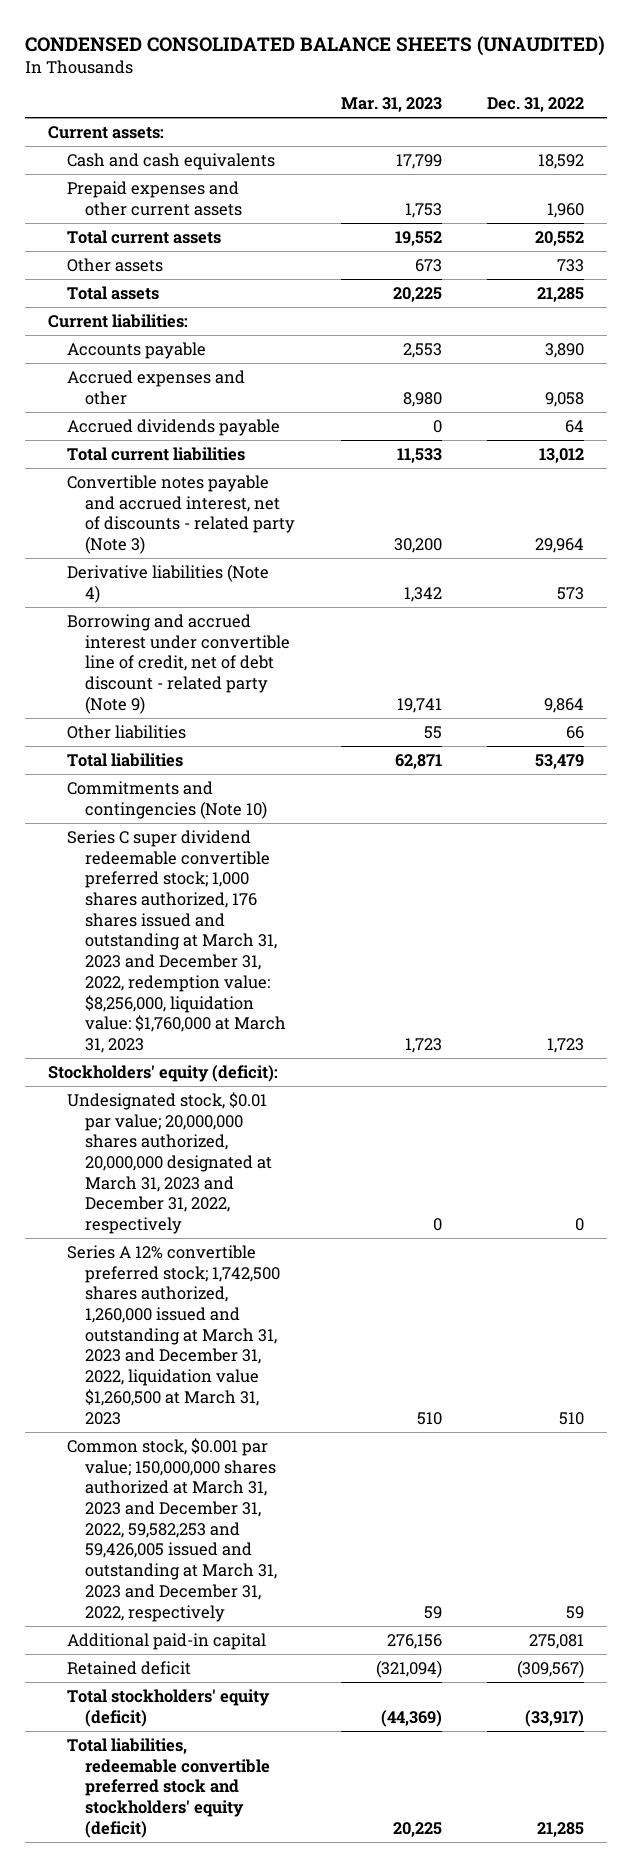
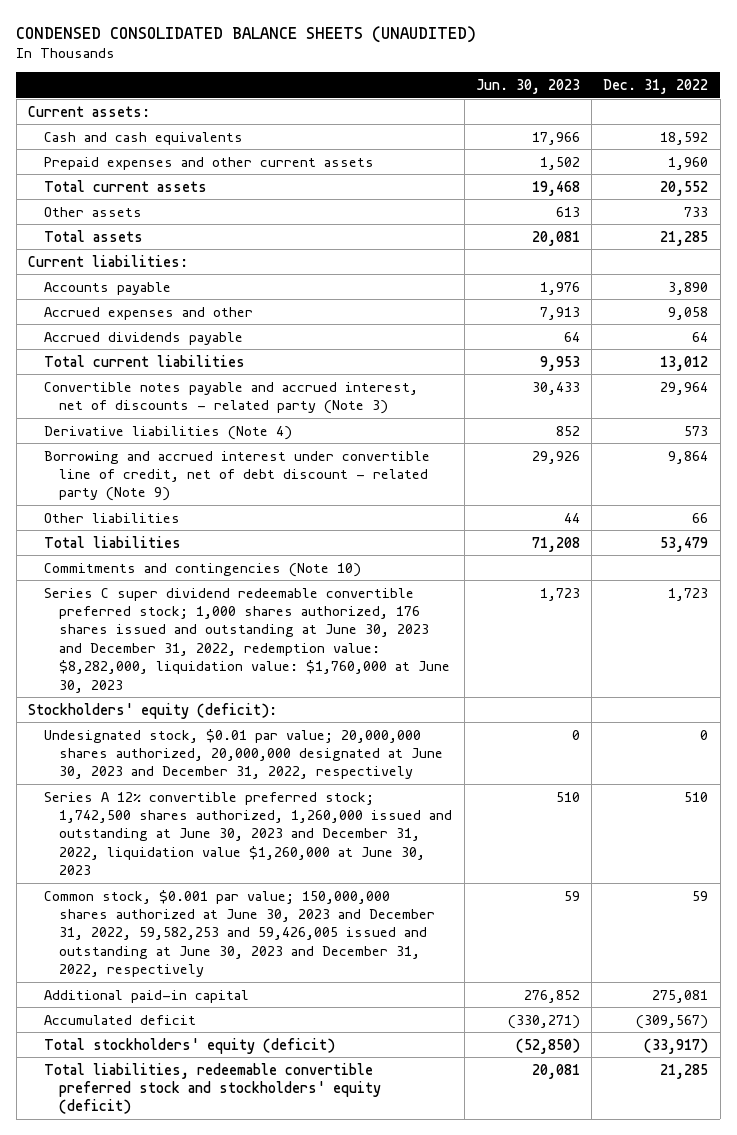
[340,97,442,113] Mar. 31, 2023 -> none
none -> [475,78,580,94] Jun. 30, 2023
[66,830,286,1053] Series C super dividend redeemable convertible preferred stock; 1,000 shares authorized, 176 shares issued and outstanding at March 31, 2023 and December 31, 2022, redemption value: $8,256,000, liquidation value: $1,760,000 at March 31, 2023 -> [43,587,451,693] Series C super dividend redeemable convertible preferred stock; 1,000 shares authorized, 176 shares issued and outstanding at June 30, 2023 and December 31, 2022, redemption value: $8,282,000, liquidation value: $1,760,000 at June 30, 2023
[66,1092,272,1235] Undesignated stock, $0.01 par value; 20,000,000 shares authorized, 20,000,000 designated at March 31, 2023 and December 31, 2022, respectively -> [43,728,444,780] Undesignated stock, $0.01 par value; 20,000,000 shares authorized, 20,000,000 designated at June 30, 2023 and December 31, 2022, respectively
[66,1245,280,1425] Series A 12% convertible preferred stock; 1,742,500 shares authorized, 1,260,000 issued and outstanding at March 31, 2023 and December 31, 2022, liquidation value $1,260,500 at March 31, 2023 -> [43,791,453,876] Series A 12% convertible preferred stock; 1,742,500 shares authorized, 1,260,000 issued and outstanding at June 30, 2023 and December 31, 2022, liquidation value $1,260,000 at June 30, 2023
[66,1438,277,1622] Common stock, $0.001 par value; 150,000,000 shares authorized at March 31, 2023 and December 31, 2022, 59,582,253 and 59,426,005 issued and outstanding at March 31, 2023 and December 31, 2022, respectively -> [43,889,436,978] Common stock, $0.001 par value; 150,000,000 shares authorized at June 30, 2023 and December 31, 2022, 59,582,253 and 59,426,005 issued and outstanding at June 30, 2023 and December 31, 2022, respectively
[66,1661,191,1676] Retained deficit -> [43,1014,196,1025] Accumulated deficit

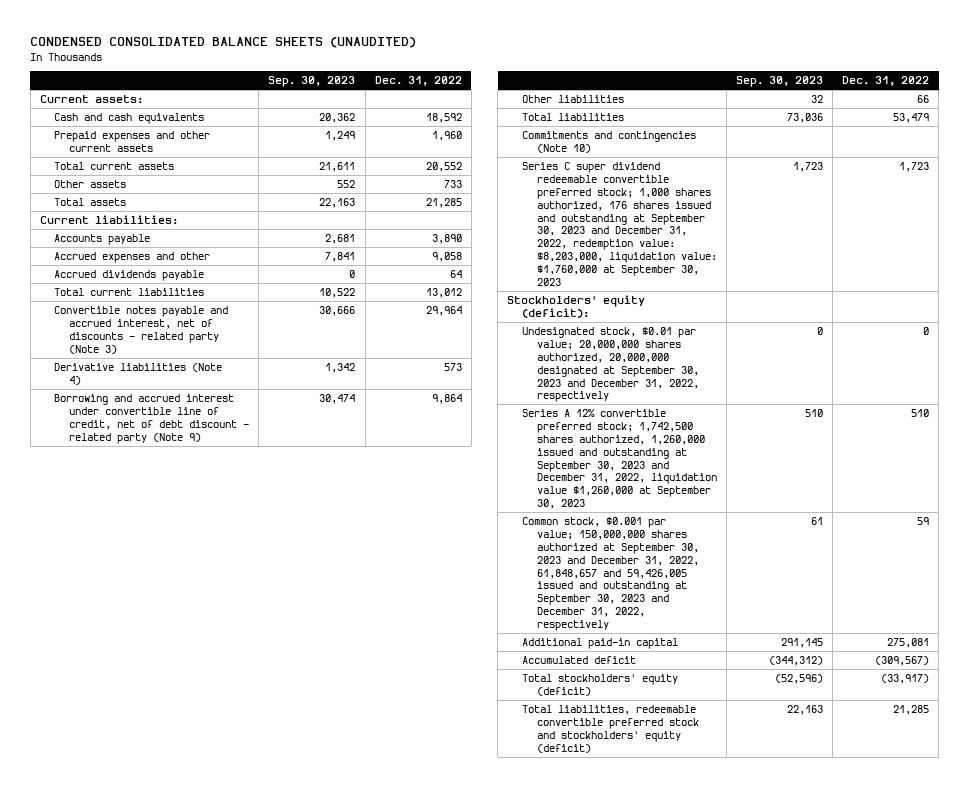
[475,78,580,94] Jun. 30, 2023 -> none
none -> [268,76,356,88] Sep. 30, 2023
[43,587,451,693] Series C super dividend redeemable convertible preferred stock; 1,000 shares authorized, 176 shares issued and outstanding at June 30, 2023 and December 31, 2022, redemption value: $8,282,000, liquidation value: $1,760,000 at June 30, 2023 -> [522,161,717,287] Series C super dividend redeemable convertible preferred stock; 1,000 shares authorized, 176 shares issued and outstanding at September 30, 2023 and December 31, 2022, redemption value: $8,203,000, liquidation value: $1,760,000 at September 30, 2023
[43,728,444,780] Undesignated stock, $0.01 par value; 20,000,000 shares authorized, 20,000,000 designated at June 30, 2023 and December 31, 2022, respectively -> [522,326,699,403] Undesignated stock, $0.01 par value; 20,000,000 shares authorized, 20,000,000 designated at September 30, 2023 and December 31, 2022, respectively
[43,791,453,876] Series A 12% convertible preferred stock; 1,742,500 shares authorized, 1,260,000 issued and outstanding at June 30, 2023 and December 31, 2022, liquidation value $1,260,000 at June 30, 2023 -> [522,408,717,510] Series A 12% convertible preferred stock; 1,742,500 shares authorized, 1,260,000 issued and outstanding at September 30, 2023 and December 31, 2022, liquidation value $1,260,000 at September 30, 2023
[43,889,436,978] Common stock, $0.001 par value; 150,000,000 shares authorized at June 30, 2023 and December 31, 2022, 59,582,253 and 59,426,005 issued and outstanding at June 30, 2023 and December 31, 2022, respectively -> [522,516,699,632] Common stock, $0.001 par value; 150,000,000 shares authorized at September 30, 2023 and December 31, 2022, 61,848,657 and 59,426,005 issued and outstanding at September 30, 2023 and December 31, 2022, respectively

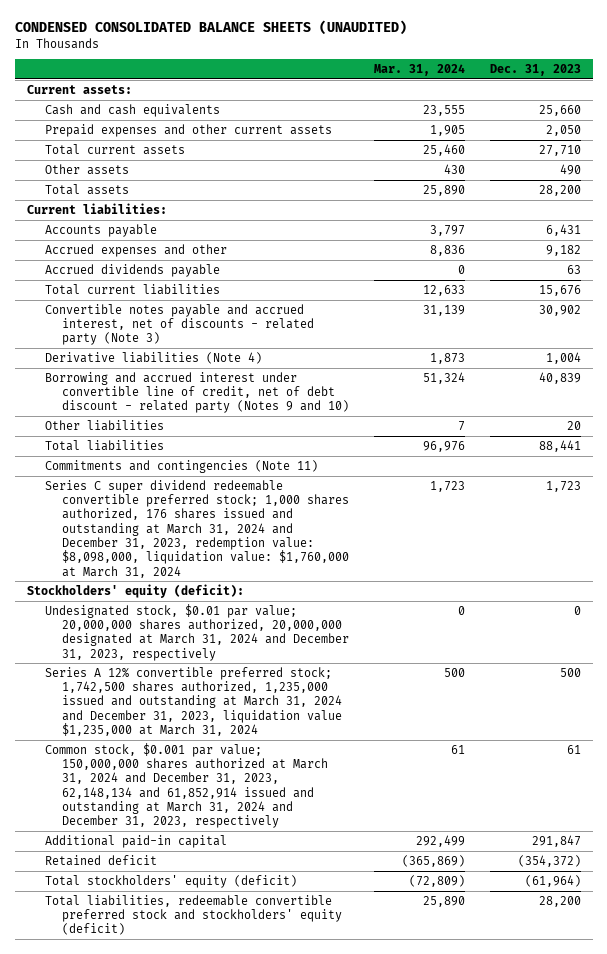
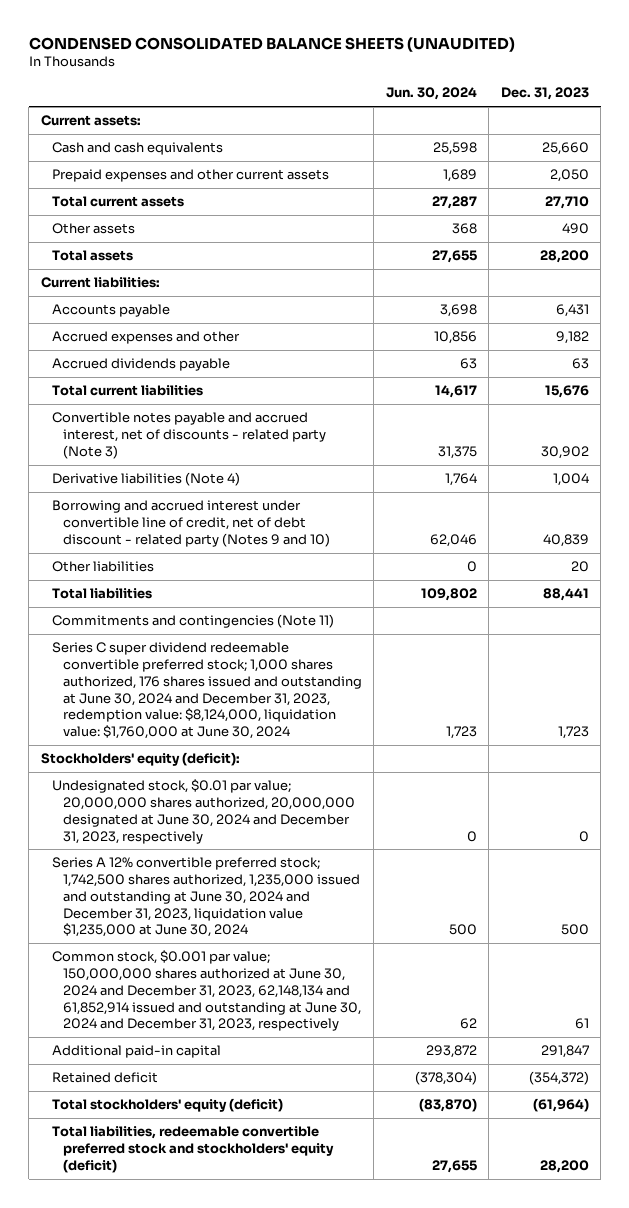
[373,64,465,77] Mar. 31, 2024 -> none
none -> [385,87,477,101] Jun. 30, 2024
[44,479,350,578] Series C super dividend redeemable convertible preferred stock; 1,000 shares authorized, 176 shares issued and outstanding at March 31, 2024 and December 31, 2023, redemption value: $8,098,000, liquidation value: $1,760,000 at March 31, 2024 -> [51,642,363,740] Series C super dividend redeemable convertible preferred stock; 1,000 shares authorized, 176 shares issued and outstanding at June 30, 2024 and December 31, 2023, redemption value: $8,124,000, liquidation value: $1,760,000 at June 30, 2024
[44,603,350,661] Undesignated stock, $0.01 par value; 20,000,000 shares authorized, 20,000,000 designated at March 31, 2024 and December 31, 2023, respectively -> [51,779,356,844] Undesignated stock, $0.01 par value; 20,000,000 shares authorized, 20,000,000 designated at June 30, 2024 and December 31, 2023, respectively
[44,666,343,736] Series A 12% convertible preferred stock; 1,742,500 shares authorized, 1,235,000 issued and outstanding at March 31, 2024 and December 31, 2023, liquidation value $1,235,000 at March 31, 2024 -> [51,857,361,938] Series A 12% convertible preferred stock; 1,742,500 shares authorized, 1,235,000 issued and outstanding at June 30, 2024 and December 31, 2023, liquidation value $1,235,000 at June 30, 2024
[44,742,329,829] Common stock, $0.001 par value; 150,000,000 shares authorized at March 31, 2024 and December 31, 2023, 62,148,134 and 61,852,914 issued and outstanding at March 31, 2024 and December 31, 2023, respectively -> [51,950,362,1032] Common stock, $0.001 par value; 150,000,000 shares authorized at June 30, 2024 and December 31, 2023, 62,148,134 and 61,852,914 issued and outstanding at June 30, 2024 and December 31, 2023, respectively

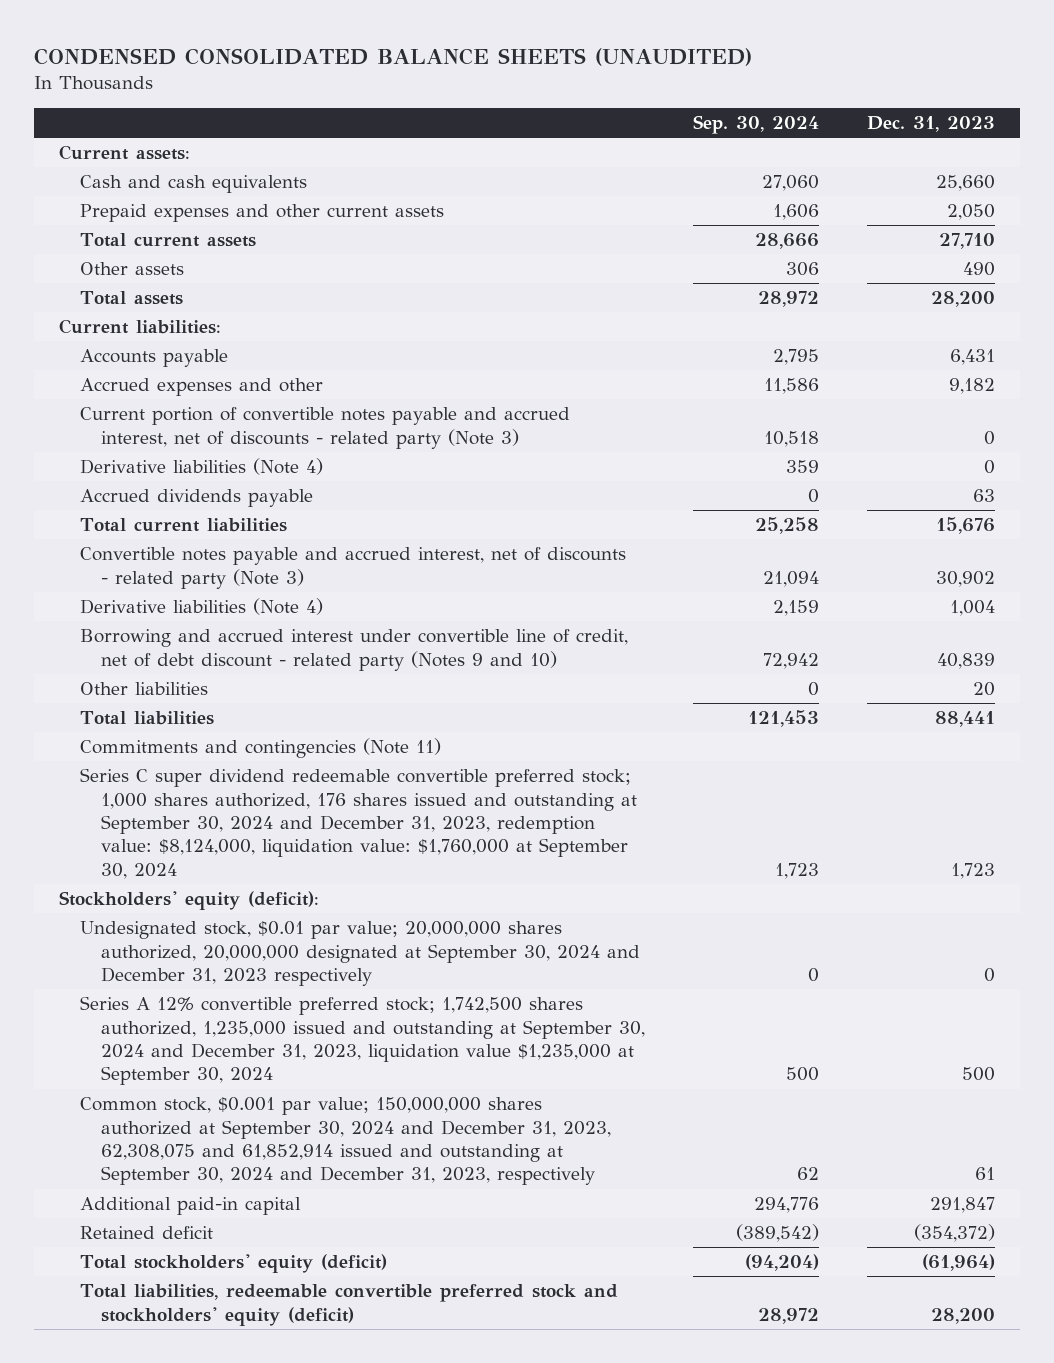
[385,87,477,101] Jun. 30, 2024 -> none
none -> [692,115,819,135] Sep. 30, 2024
none -> [79,407,570,449] Current portion of convertible notes payable and accrued interest, net of discounts - related party (Note 3)
none -> [79,458,323,476] Derivative liabilities (Note 4)
[51,642,363,740] Series C super dividend redeemable convertible preferred stock; 1,000 shares authorized, 176 shares issued and outstanding at June 30, 2024 and December 31, 2023, redemption value: $8,124,000, liquidation value: $1,760,000 at June 30, 2024 -> [79,768,637,879] Series C super dividend redeemable convertible preferred stock; 1,000 shares authorized, 176 shares issued and outstanding at September 30, 2024 and December 31, 2023, redemption value: $8,124,000, liquidation value: $1,760,000 at September 30, 2024
[51,779,356,844] Undesignated stock, $0.01 par value; 20,000,000 shares authorized, 20,000,000 designated at June 30, 2024 and December 31, 2023, respectively -> [79,921,640,986] Undesignated stock, $0.01 par value; 20,000,000 shares authorized, 20,000,000 designated at September 30, 2024 and December 31, 2023 respectively
[51,857,361,938] Series A 12% convertible preferred stock; 1,742,500 shares authorized, 1,235,000 issued and outstanding at June 30, 2024 and December 31, 2023, liquidation value $1,235,000 at June 30, 2024 -> [79,996,645,1086] Series A 12% convertible preferred stock; 1,742,500 shares authorized, 1,235,000 issued and outstanding at September 30, 2024 and December 31, 2023, liquidation value $1,235,000 at September 30, 2024
[51,950,362,1032] Common stock, $0.001 par value; 150,000,000 shares authorized at June 30, 2024 and December 31, 2023, 62,148,134 and 61,852,914 issued and outstanding at June 30, 2024 and December 31, 2023, respectively -> [79,1097,611,1186] Common stock, $0.001 par value; 150,000,000 shares authorized at September 30, 2024 and December 31, 2023, 62,308,075 and 61,852,914 issued and outstanding at September 30, 2024 and December 31, 2023, respectively

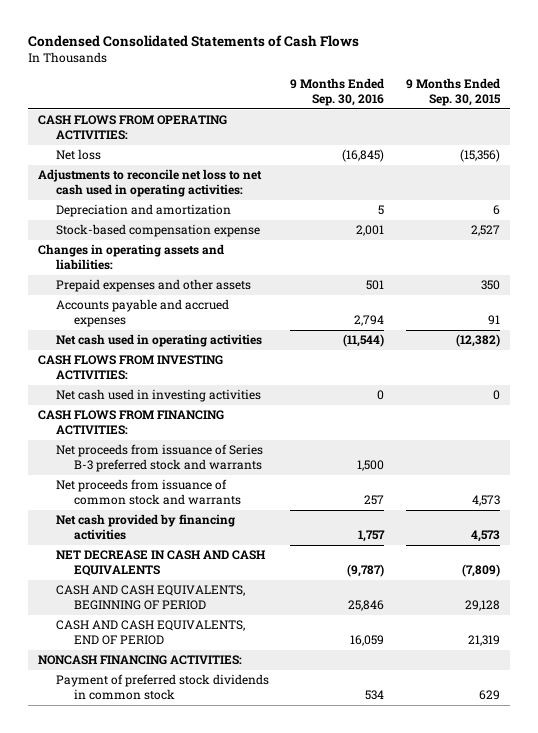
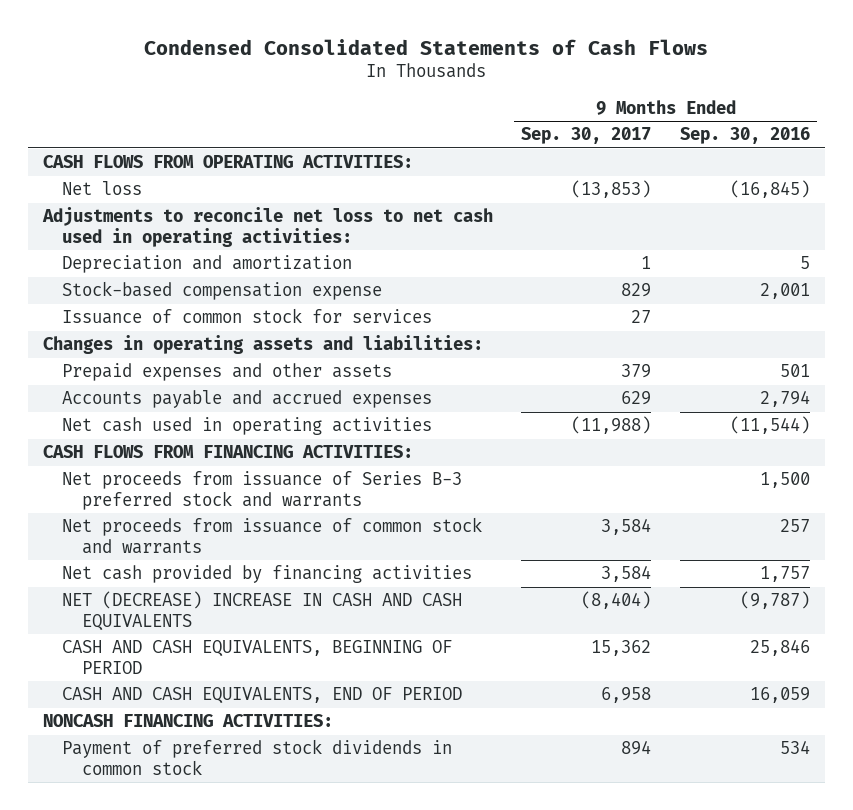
[405,78,501,106] 9 Months Ended Sep. 30, 2015 -> none
none -> [521,127,652,145] Sep. 30, 2017
none -> [62,308,433,325] Issuance of common stock for services
[38,355,224,381] CASH FLOWS FROM INVESTING ACTIVITIES: -> none
[56,389,262,403] Net cash used in investing activities -> none
[56,550,267,577] NET DECREASE IN CASH AND CASH EQUIVALENTS -> [62,591,463,631] NET (DECREASE) INCREASE IN CASH AND CASH EQUIVALENTS

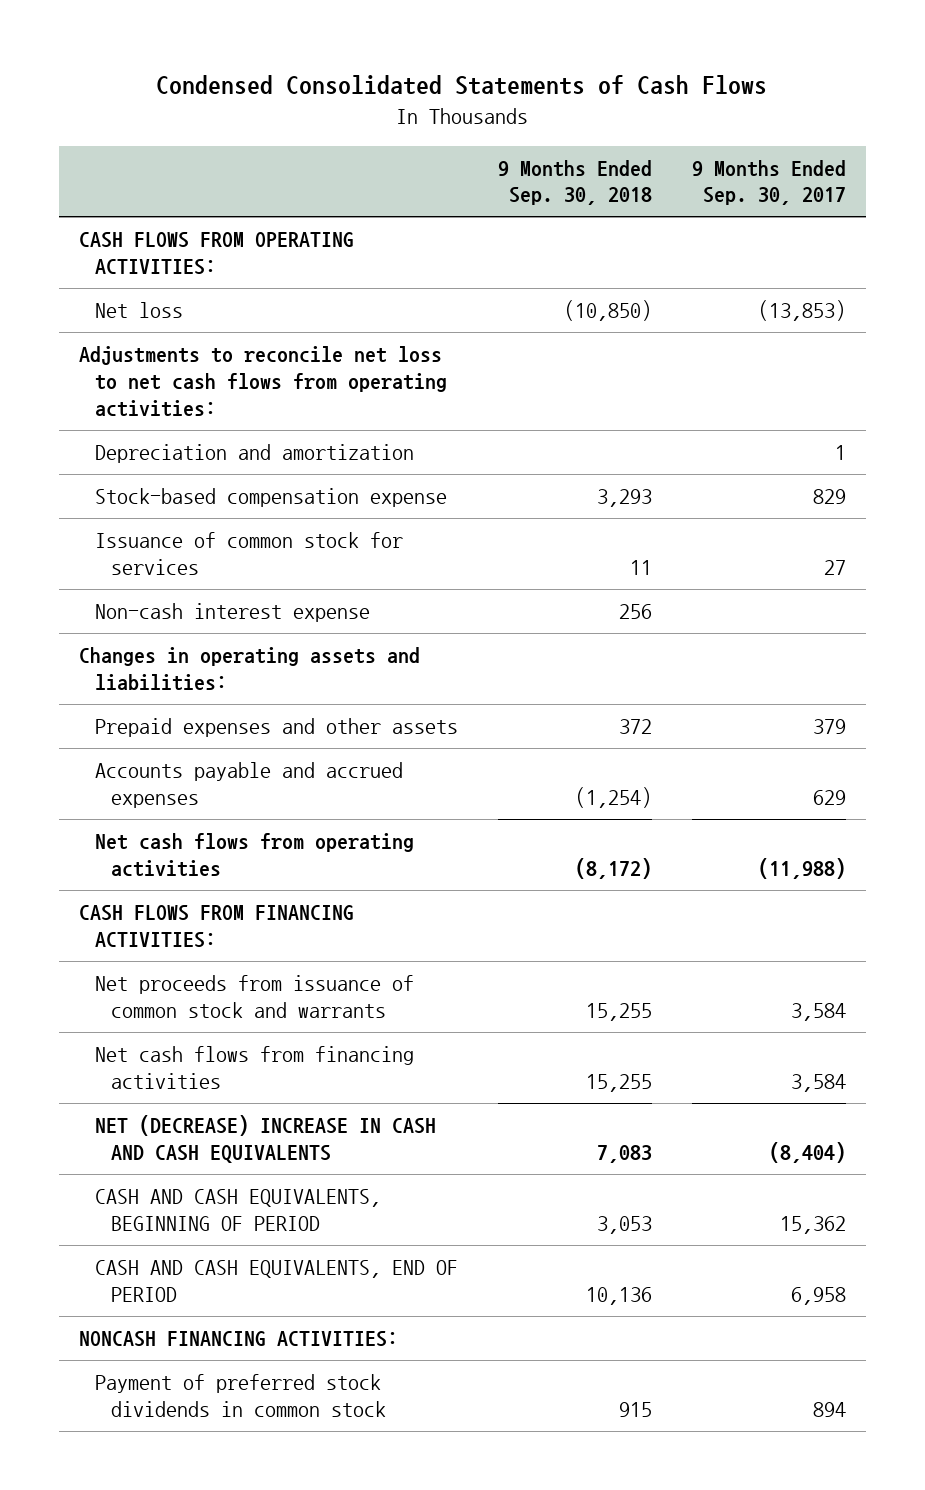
[680,127,811,145] Sep. 30, 2016 -> none
none -> [497,159,652,206] 9 Months Ended Sep. 30, 2018
[41,207,493,247] Adjustments to reconcile net loss to net cash used in operating activities: -> [78,346,448,417] Adjustments to reconcile net loss to net cash flows from operating activities:
none -> [95,603,371,623] Non-cash interest expense
[62,417,433,436] Net cash used in operating activities -> [95,833,415,877] Net cash flows from operating activities
[62,471,463,510] Net proceeds from issuance of Series B-3 preferred stock and warrants -> none
[62,565,473,584] Net cash provided by financing activities -> [95,1046,415,1089] Net cash flows from financing activities

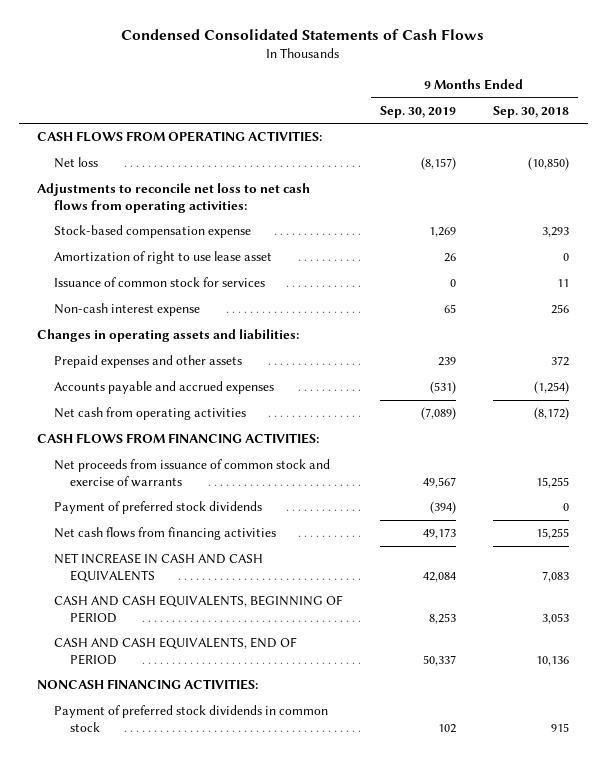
[691,159,846,206] 9 Months Ended Sep. 30, 2017 -> none
none -> [379,105,456,118] Sep. 30, 2019
[95,444,415,464] Depreciation and amortization -> none
none -> [53,251,272,265] Amortization of right to use lease asset
[95,833,415,877] Net cash flows from operating activities -> [53,407,246,421] Net cash from operating activities
[95,975,415,1018] Net proceeds from issuance of common stock and warrants -> [53,459,330,487] Net proceeds from issuance of common stock and exercise of warrants
none -> [53,501,262,515] Payment of preferred stock dividends
[95,1115,437,1163] NET (DECREASE) INCREASE IN CASH AND CASH EQUIVALENTS -> [53,553,263,582] NET INCREASE IN CASH AND CASH EQUIVALENTS

